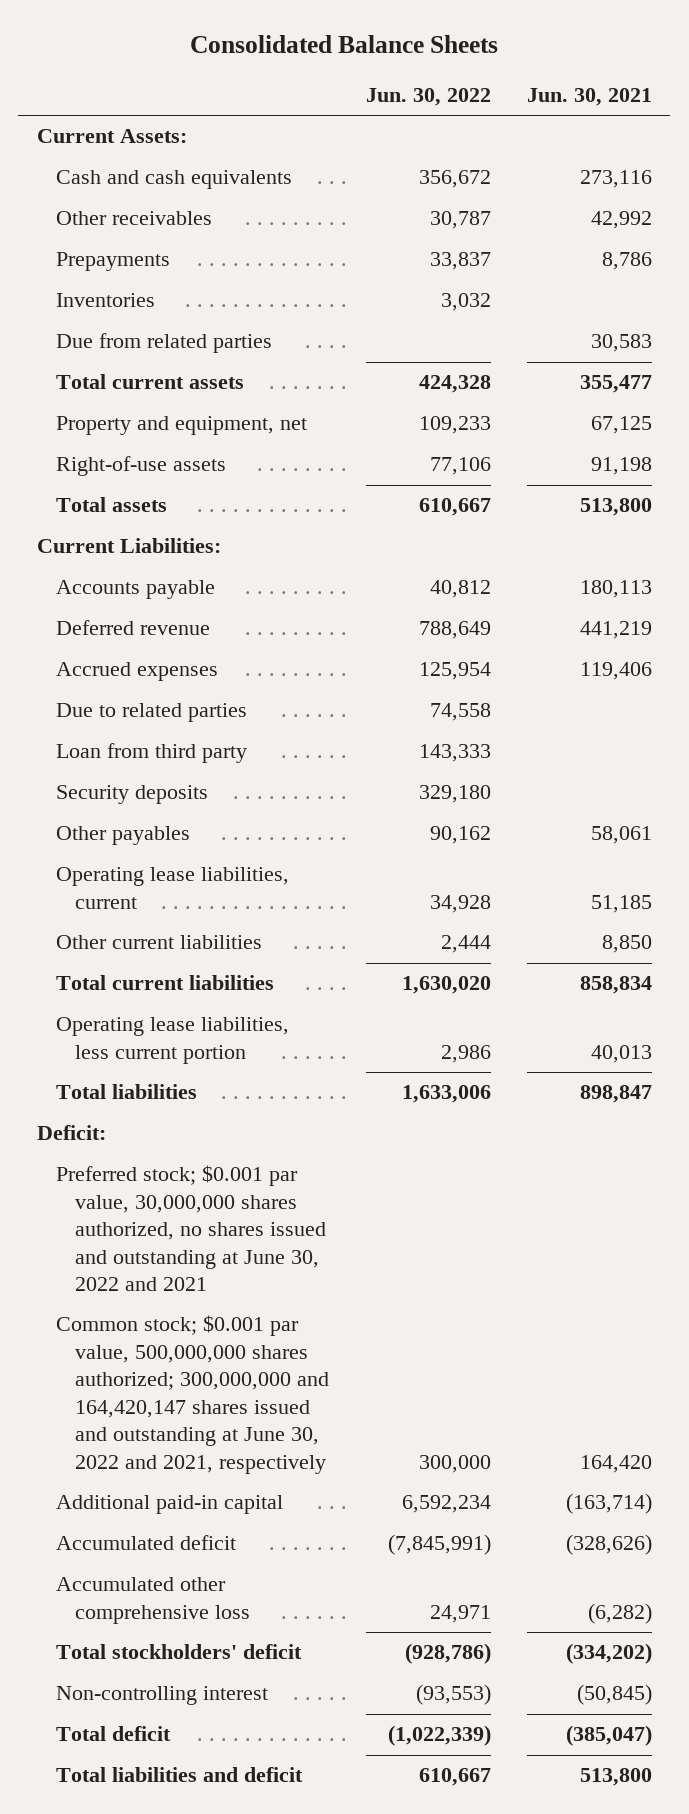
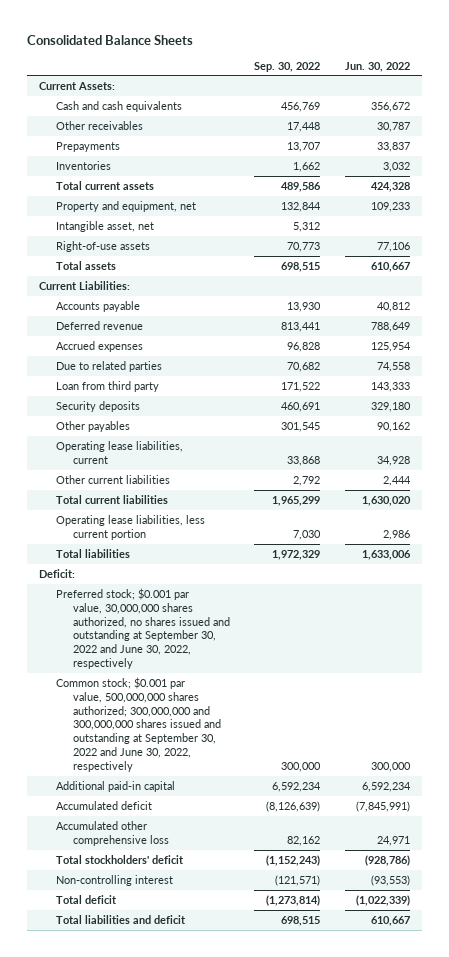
[527,88,653,107] Jun. 30, 2021 -> none
none -> [254,61,321,72] Sep. 30, 2022
[55,333,272,354] Due from related parties -> none
none -> [56,220,155,232] Intangible asset, net
[55,1165,326,1292] Preferred stock; $0.001 par value, 30,000,000 shares authorized, no shares issued and outstanding at June 30, 2022 and 2021 -> [56,587,230,670] Preferred stock; $0.001 par value, 30,000,000 shares authorized, no shares issued and outstanding at September 30, 2022 and June 30, 2022, respectively
[55,1315,329,1474] Common stock; $0.001 par value, 500,000,000 shares authorized; 300,000,000 and 164,420,147 shares issued and outstanding at June 30, 2022 and 2021, respectively -> [56,676,221,772] Common stock; $0.001 par value, 500,000,000 shares authorized; 300,000,000 and 300,000,000 shares issued and outstanding at September 30, 2022 and June 30, 2022, respectively

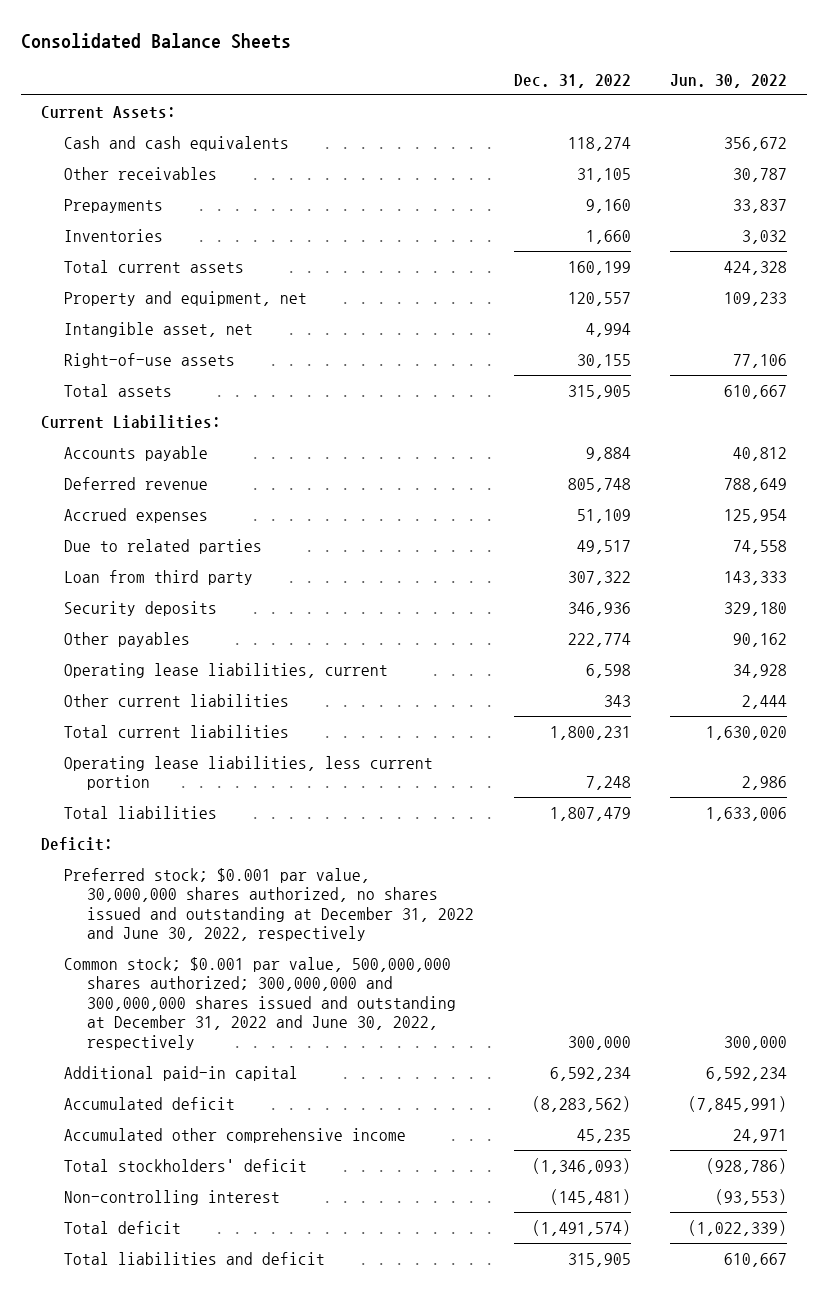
[254,61,321,72] Sep. 30, 2022 -> none
none -> [513,73,631,88] Dec. 31, 2022
[56,587,230,670] Preferred stock; $0.001 par value, 30,000,000 shares authorized, no shares issued and outstanding at September 30, 2022 and June 30, 2022, respectively -> [64,867,475,942] Preferred stock; $0.001 par value, 30,000,000 shares authorized, no shares issued and outstanding at December 31, 2022 and June 30, 2022, respectively
[56,676,221,772] Common stock; $0.001 par value, 500,000,000 shares authorized; 300,000,000 and 300,000,000 shares issued and outstanding at September 30, 2022 and June 30, 2022, respectively -> [64,956,457,1050] Common stock; $0.001 par value, 500,000,000 shares authorized; 300,000,000 and 300,000,000 shares issued and outstanding at December 31, 2022 and June 30, 2022, respectively
[56,820,169,846] Accumulated other comprehensive loss -> [64,1127,407,1143] Accumulated other comprehensive income

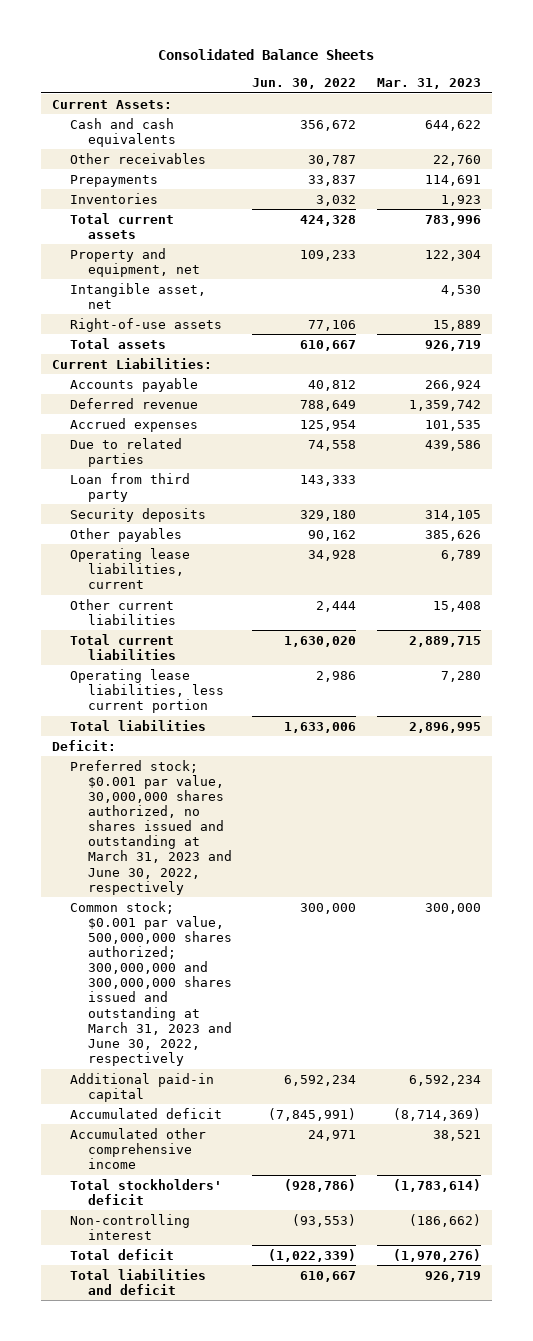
[513,73,631,88] Dec. 31, 2022 -> none
none -> [377,78,482,90] Mar. 31, 2023
[64,867,475,942] Preferred stock; $0.001 par value, 30,000,000 shares authorized, no shares issued and outstanding at December 31, 2022 and June 30, 2022, respectively -> [69,759,232,895] Preferred stock; $0.001 par value, 30,000,000 shares authorized, no shares issued and outstanding at March 31, 2023 and June 30, 2022, respectively
[64,956,457,1050] Common stock; $0.001 par value, 500,000,000 shares authorized; 300,000,000 and 300,000,000 shares issued and outstanding at December 31, 2022 and June 30, 2022, respectively -> [69,900,232,1066] Common stock; $0.001 par value, 500,000,000 shares authorized; 300,000,000 and 300,000,000 shares issued and outstanding at March 31, 2023 and June 30, 2022, respectively

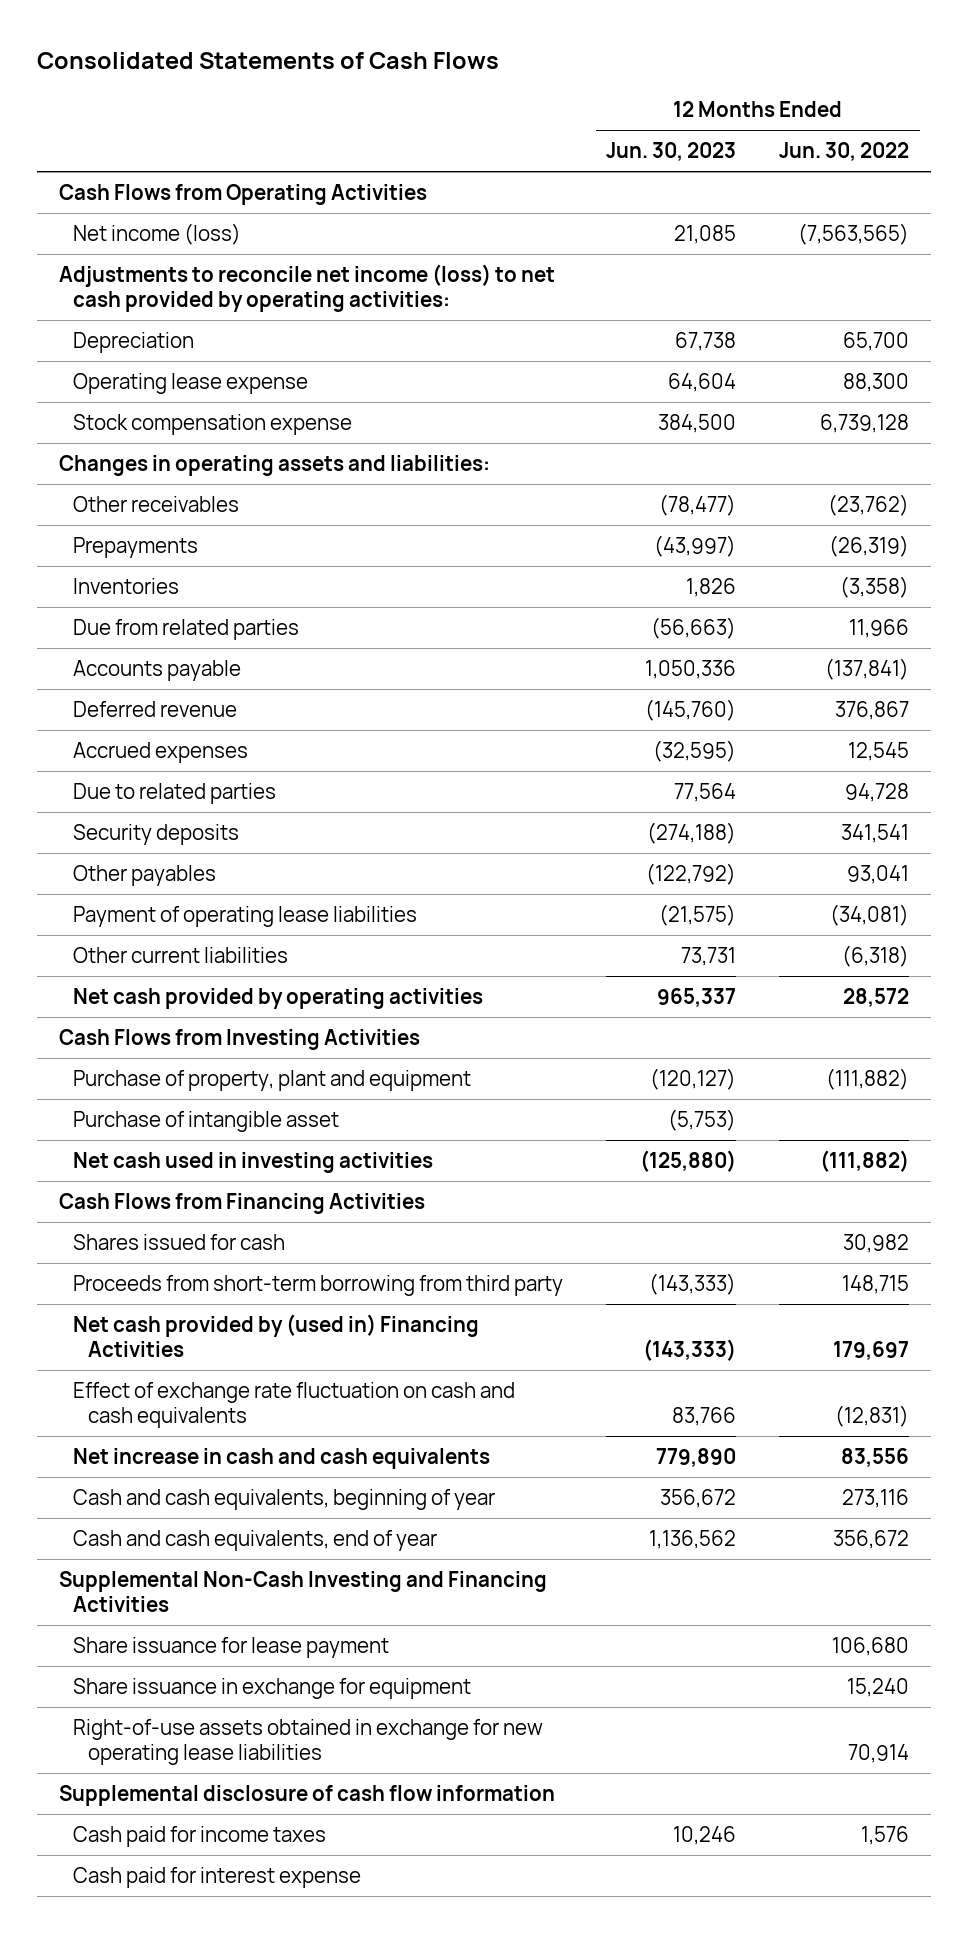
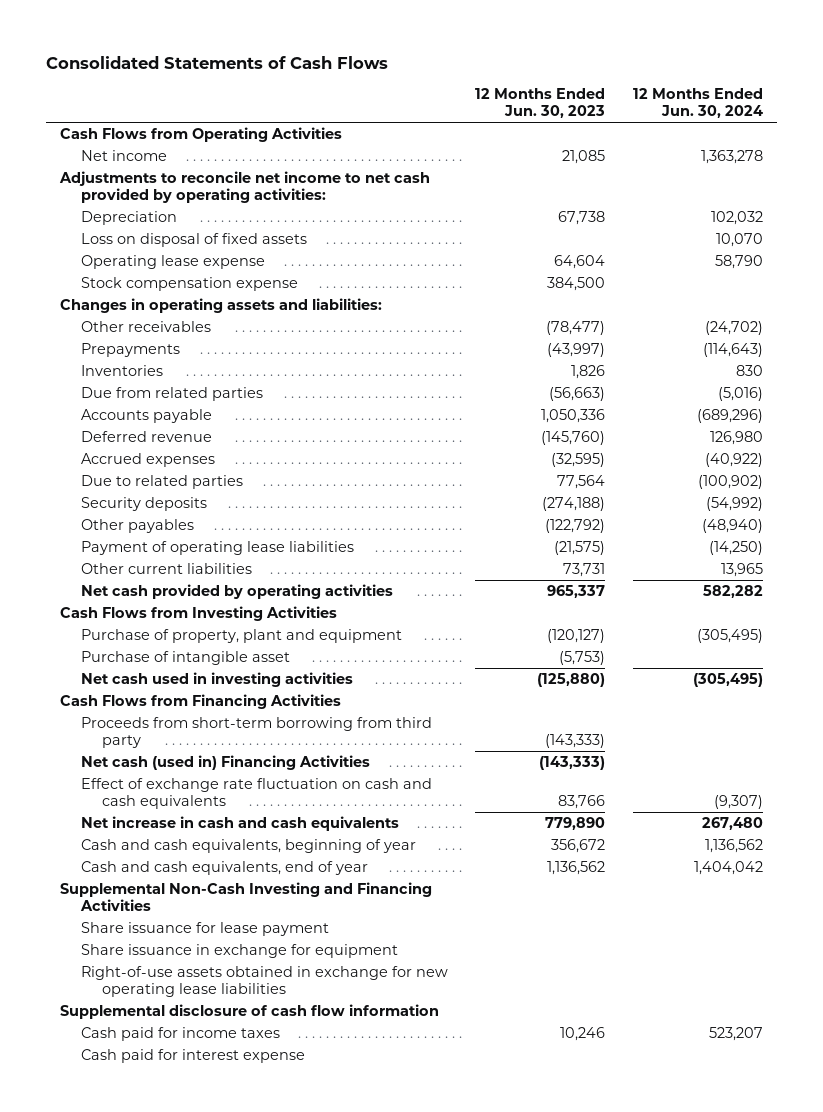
[779,142,910,162] Jun. 30, 2022 -> none
none -> [633,88,764,119] 12 Months Ended Jun. 30, 2024
[73,222,242,245] Net income (loss) -> [80,149,167,161] Net income
[58,263,555,313] Adjustments to reconcile net income (loss) to net cash provided by operating activities: -> [59,170,431,204] Adjustments to reconcile net income to net cash provided by operating activities:
none -> [80,232,307,247] Loss on disposal of fixed assets
[73,1233,286,1250] Shares issued for cash -> none
[73,1313,480,1358] Net cash provided by (used in) Financing Activities -> [80,754,370,770] Net cash (used in) Financing Activities

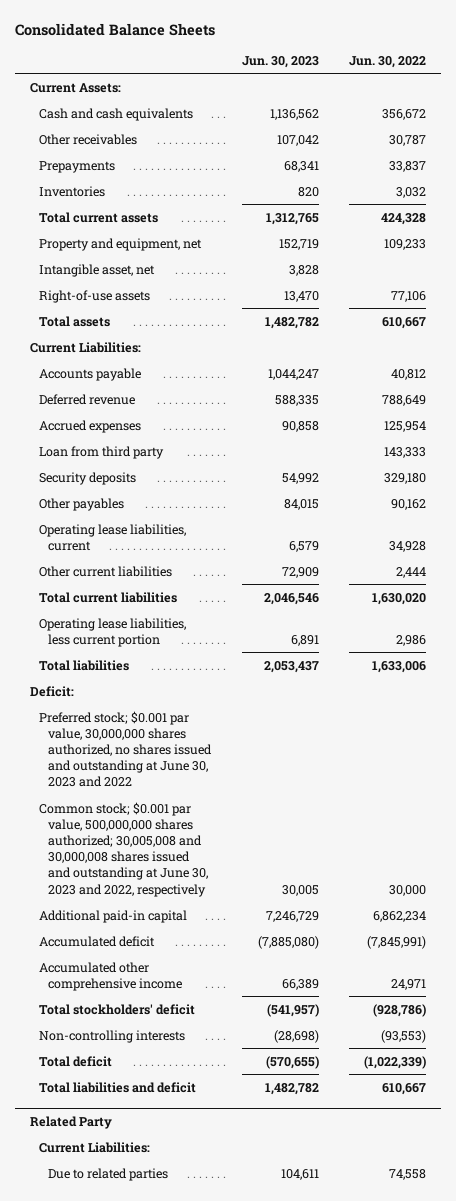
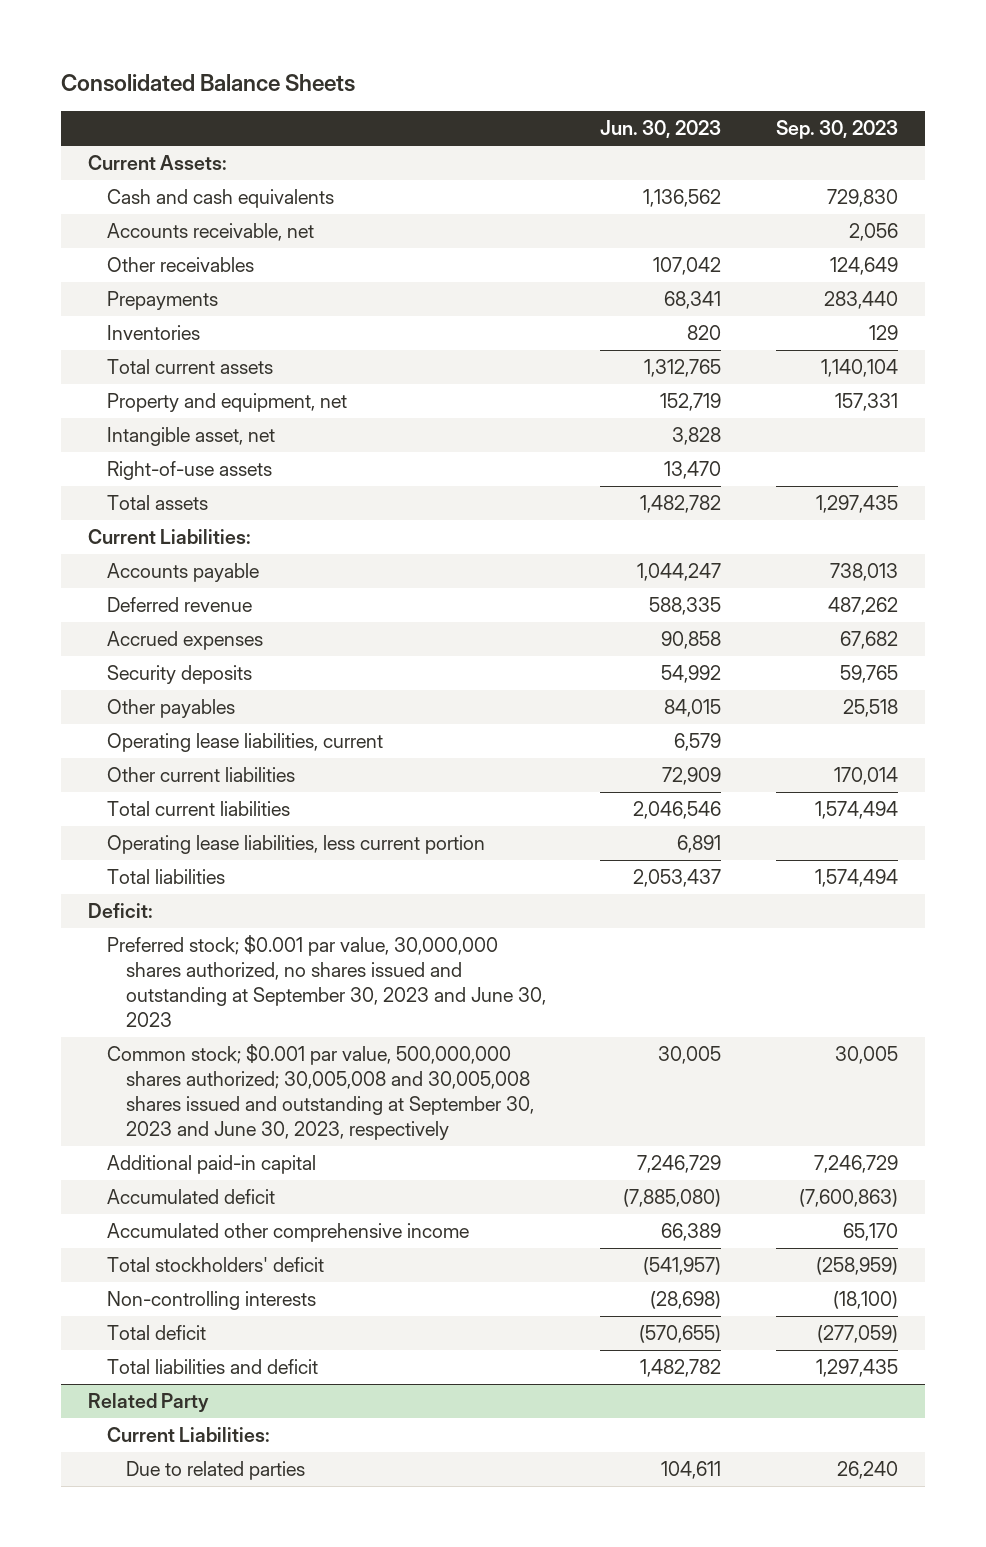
[348,55,426,68] Jun. 30, 2022 -> none
none -> [775,120,898,140] Sep. 30, 2023
none -> [106,223,314,242] Accounts receivable, net
[39,445,165,459] Loan from third party -> none
[39,710,213,788] Preferred stock; $0.001 par value, 30,000,000 shares authorized, no shares issued and outstanding at June 30, 2023 and 2022 -> [106,935,546,1028] Preferred stock; $0.001 par value, 30,000,000 shares authorized, no shares issued and outstanding at September 30, 2023 and June 30, 2023
[39,801,209,897] Common stock; $0.001 par value, 500,000,000 shares authorized; 30,005,008 and 30,000,008 shares issued and outstanding at June 30, 2023 and 2022, respectively -> [106,1044,534,1141] Common stock; $0.001 par value, 500,000,000 shares authorized; 30,005,008 and 30,005,008 shares issued and outstanding at September 30, 2023 and June 30, 2023, respectively

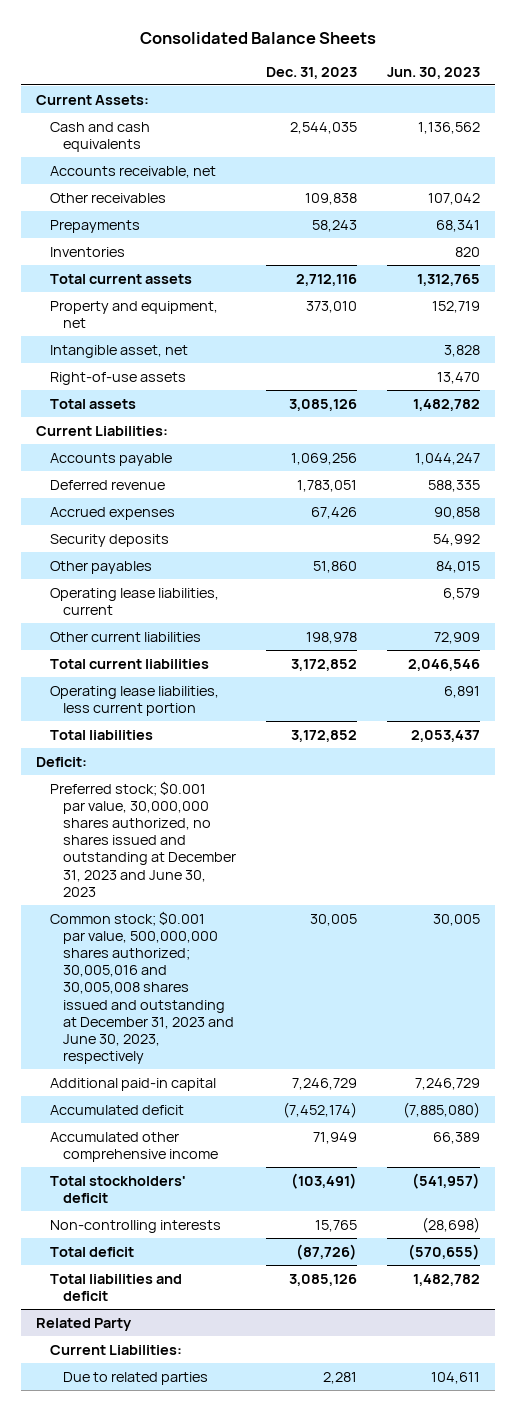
[775,120,898,140] Sep. 30, 2023 -> none
none -> [265,66,357,79] Dec. 31, 2023
[106,935,546,1028] Preferred stock; $0.001 par value, 30,000,000 shares authorized, no shares issued and outstanding at September 30, 2023 and June 30, 2023 -> [49,780,237,897] Preferred stock; $0.001 par value, 30,000,000 shares authorized, no shares issued and outstanding at December 31, 2023 and June 30, 2023
[106,1044,534,1141] Common stock; $0.001 par value, 500,000,000 shares authorized; 30,005,008 and 30,005,008 shares issued and outstanding at September 30, 2023 and June 30, 2023, respectively -> [49,910,235,1065] Common stock; $0.001 par value, 500,000,000 shares authorized; 30,005,016 and 30,005,008 shares issued and outstanding at December 31, 2023 and June 30, 2023, respectively

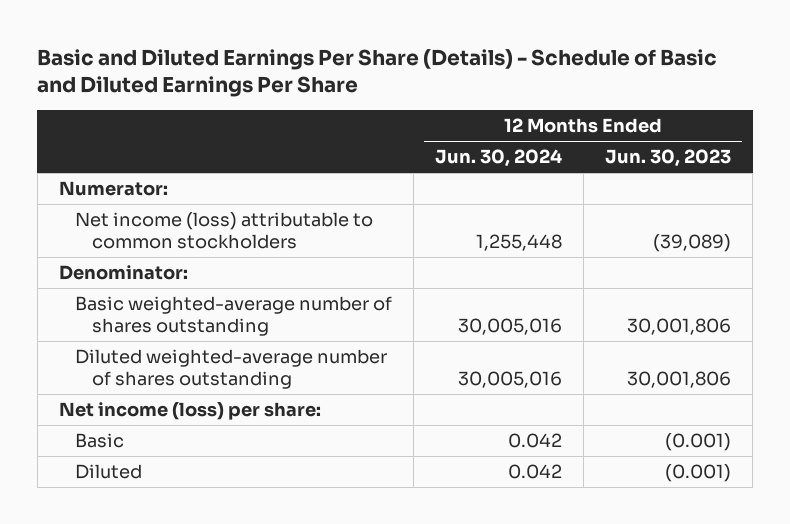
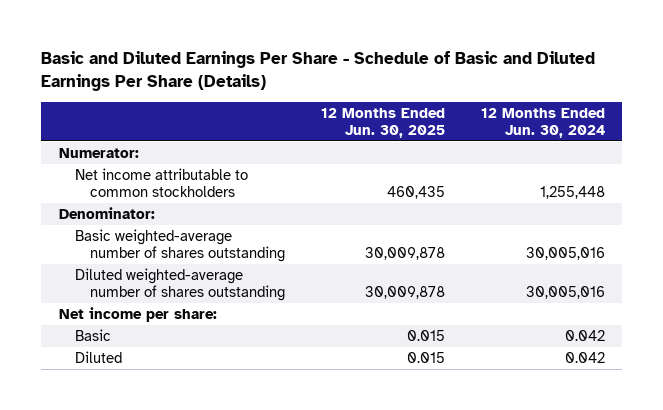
[37,48,718,98] Basic and Diluted Earnings Per Share (Details) - Schedule of Basic and Diluted Earnings Per Share -> [41,51,596,91] Basic and Diluted Earnings Per Share - Schedule of Basic and Diluted Earnings Per Share (Details)
[605,149,732,168] Jun. 30, 2023 -> none
none -> [320,107,445,138] 12 Months Ended Jun. 30, 2025
[75,212,374,250] Net income (loss) attributable to common stockholders -> [74,167,248,198] Net income attributable to common stockholders
[58,402,321,421] Net income (loss) per share: -> [58,306,217,322] Net income per share:

